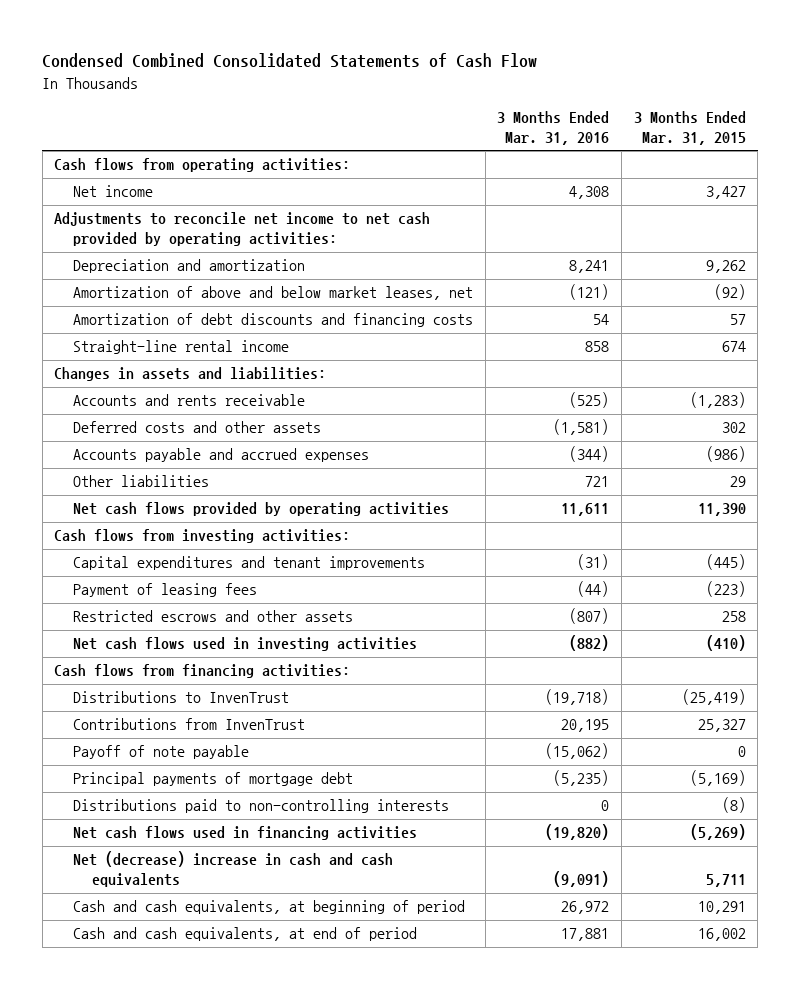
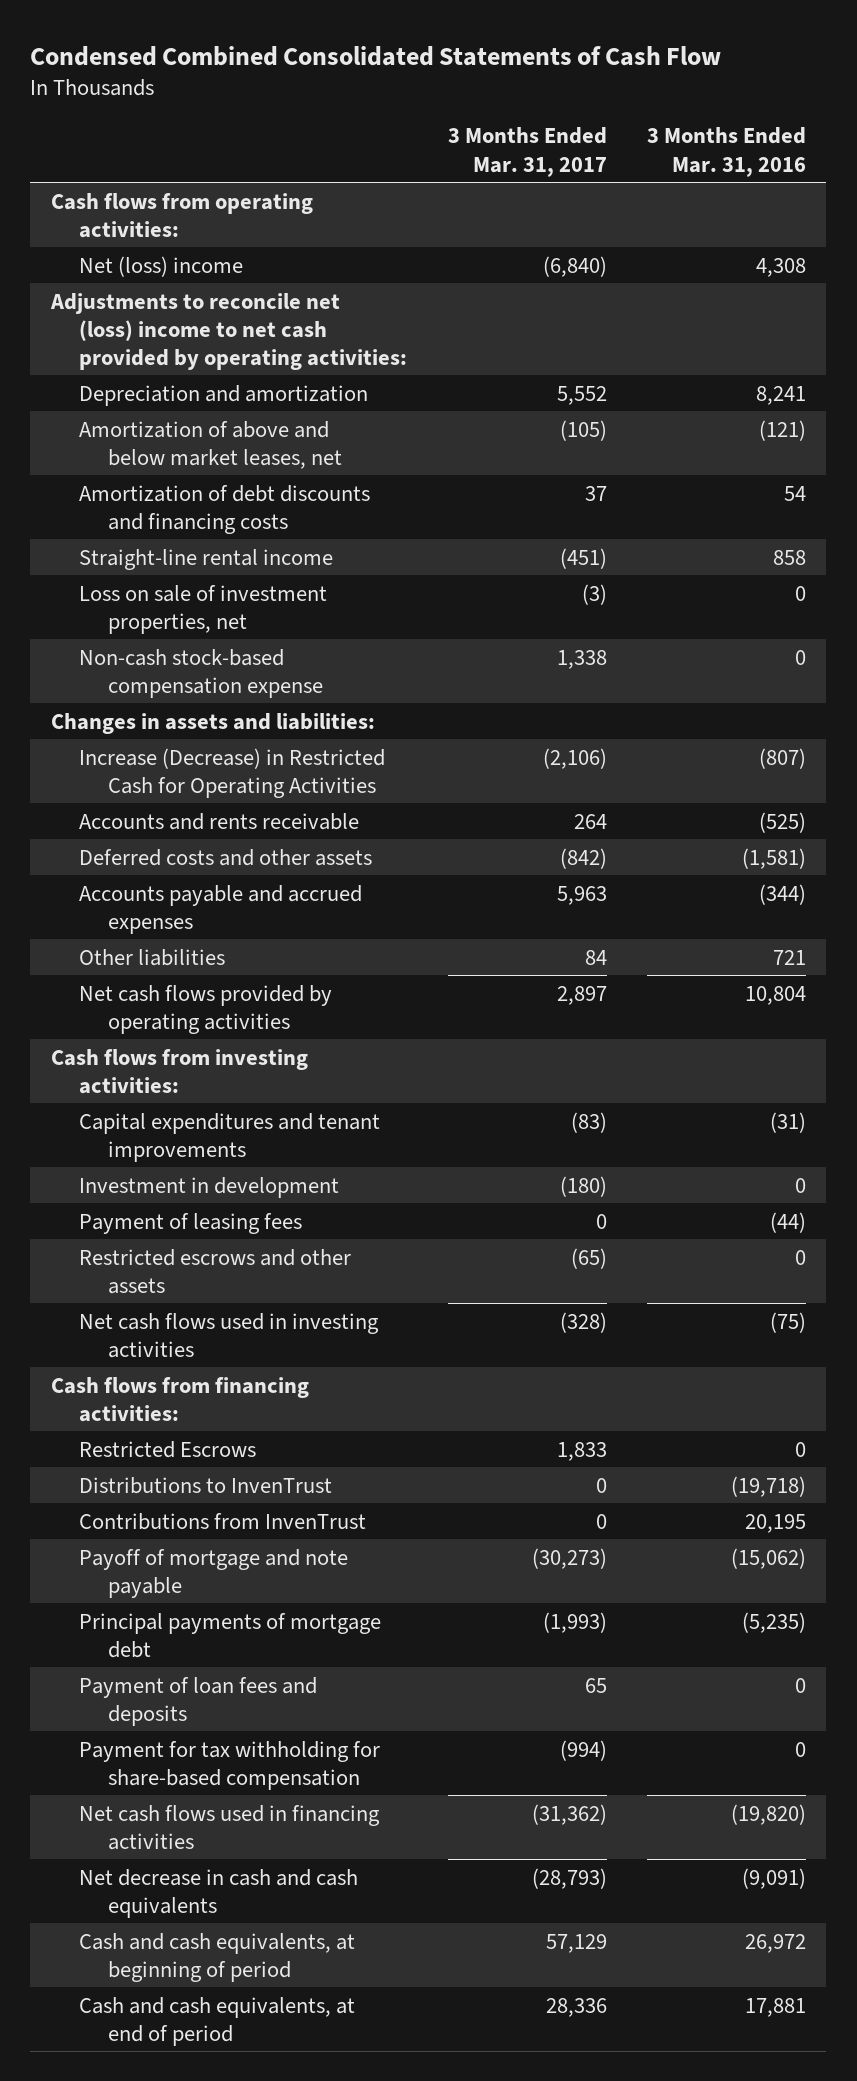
[633,110,746,145] 3 Months Ended Mar. 31, 2015 -> none
none -> [447,127,607,177] 3 Months Ended Mar. 31, 2017
[73,185,154,198] Net income -> [79,255,244,277] Net (loss) income
[54,212,431,247] Adjustments to reconcile net income to net cash provided by operating activities: -> [49,292,408,370] Adjustments to reconcile net (loss) income to net cash provided by operating activities:
none -> [79,584,328,634] Loss on sale of investment properties, net
none -> [79,648,323,698] Non-cash stock-based compensation expense
none -> [79,747,386,798] Increase (Decrease) in Restricted Cash for Operating Activities
[561,503,610,517] 11,611 -> [745,985,807,1005] 10,804
none -> [79,1176,340,1198] Investment in development
[569,608,610,625] (807) -> [795,1249,807,1265] 0
[569,635,610,652] (882) -> [770,1311,807,1333] (75)
none -> [79,1440,257,1458] Restricted Escrows
[73,745,250,760] Payoff of note payable -> [79,1548,349,1598] Payoff of mortgage and note payable
[73,799,450,814] Distributions paid to non-controlling interests -> none
none -> [79,1676,318,1726] Payment of loan fees and deposits
none -> [79,1740,381,1790] Payment for tax withholding for share-based compensation
[73,851,394,888] Net (decrease) increase in cash and cash equivalents -> [79,1868,359,1918] Net decrease in cash and cash equivalents

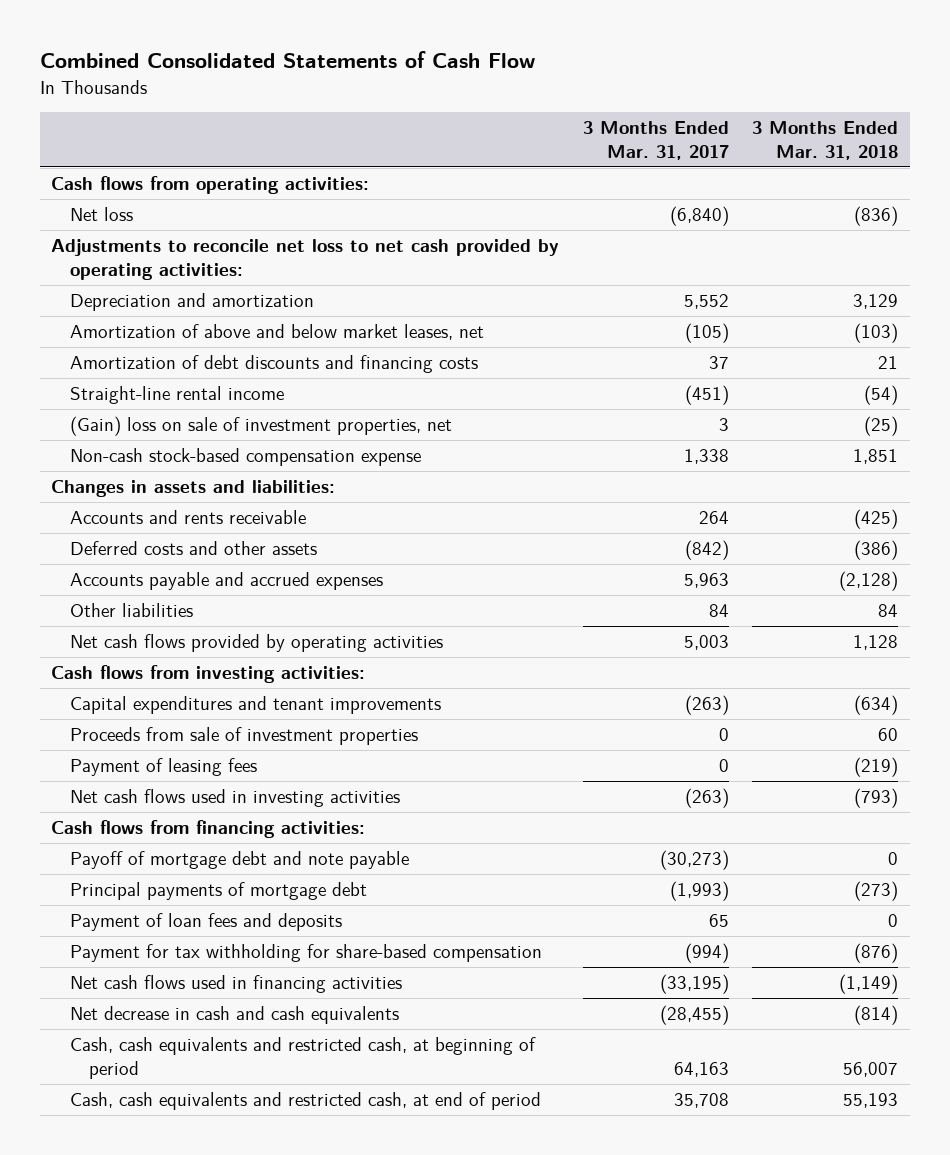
[30,46,722,67] Condensed Combined Consolidated Statements of Cash Flow -> [39,51,535,69] Combined Consolidated Statements of Cash Flow
[647,127,807,177] 3 Months Ended Mar. 31, 2016 -> none
none -> [752,121,899,160] 3 Months Ended Mar. 31, 2018
[79,255,244,277] Net (loss) income -> [70,206,134,221] Net loss
[49,292,408,370] Adjustments to reconcile net (loss) income to net cash provided by operating activities: -> [51,238,560,280] Adjustments to reconcile net loss to net cash provided by operating activities:
[79,584,328,634] Loss on sale of investment properties, net -> [70,415,453,436] (Gain) loss on sale of investment properties, net
[581,583,607,605] (3) -> [718,417,729,431] 3
[79,747,386,798] Increase (Decrease) in Restricted Cash for Operating Activities -> none
[556,985,607,1005] 2,897 -> [683,634,729,650] 5,003
[79,1176,340,1198] Investment in development -> none
[570,1111,607,1133] (83) -> [684,694,729,715] (263)
none -> [70,726,419,745] Proceeds from sale of investment properties
[79,1248,352,1294] Restricted escrows and other assets -> none
[559,1311,607,1333] (328) -> [684,787,729,808] (263)
[79,1440,257,1458] Restricted Escrows -> none
[79,1476,333,1494] Distributions to InvenTrust -> none
[79,1512,367,1530] Contributions from InvenTrust -> none
[79,1548,349,1598] Payoff of mortgage and note payable -> [70,850,410,869] Payoff of mortgage debt and note payable
[531,1803,607,1825] (31,362) -> [659,973,729,994] (33,195)
[531,1867,607,1889] (28,793) -> [659,1004,729,1025] (28,455)
[79,1932,356,1982] Cash and cash equivalents, at beginning of period -> [70,1036,537,1079] Cash, cash equivalents and restricted cash, at beginning of period
[545,1933,607,1953] 57,129 -> [673,1061,729,1077] 64,163
[79,1996,356,2046] Cash and cash equivalents, at end of period -> [70,1091,542,1110] Cash, cash equivalents and restricted cash, at end of period
[545,1997,607,2017] 28,336 -> [673,1092,729,1108] 35,708

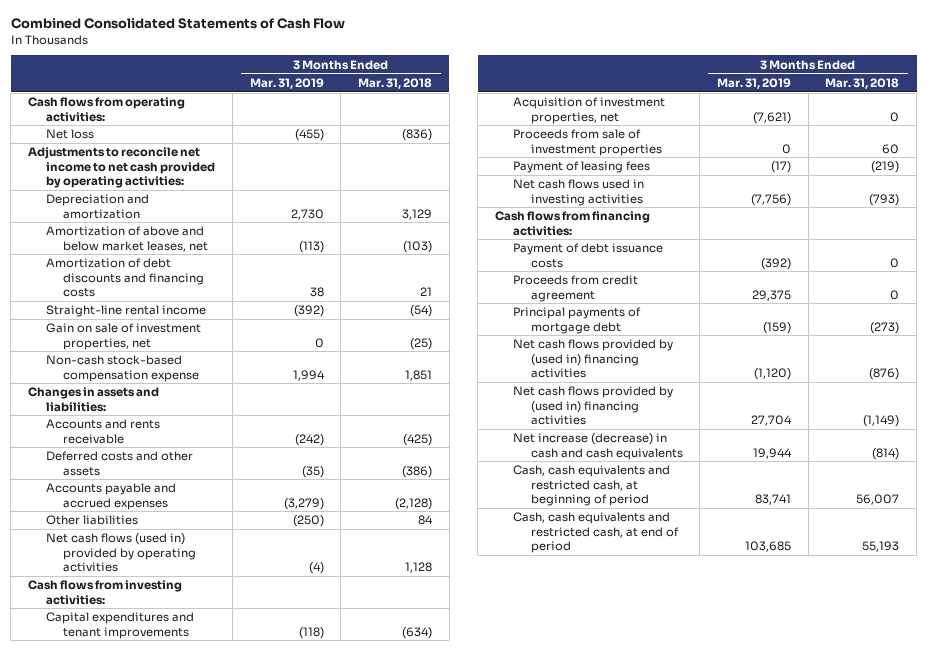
[582,121,729,160] 3 Months Ended Mar. 31, 2017 -> none
none -> [249,77,324,89] Mar. 31, 2019
[51,238,560,280] Adjustments to reconcile net loss to net cash provided by operating activities: -> [27,147,215,188] Adjustments to reconcile net income to net cash provided by operating activities:
[70,415,453,436] (Gain) loss on sale of investment properties, net -> [45,323,201,350] Gain on sale of investment properties, net
[70,633,444,652] Net cash flows provided by operating activities -> [45,533,197,572] Net cash flows (used in) provided by operating activities
none -> [512,97,665,124] Acquisition of investment properties, net
none -> [512,243,663,268] Payment of debt issuance costs
[70,850,410,869] Payoff of mortgage debt and note payable -> [512,275,638,302] Proceeds from credit agreement
[70,912,343,931] Payment of loan fees and deposits -> none
[70,943,543,962] Payment for tax withholding for share-based compensation -> [512,339,673,378] Net cash flows provided by (used in) financing activities
[70,974,403,993] Net cash flows used in financing activities -> [512,386,673,425] Net cash flows provided by (used in) financing activities
[70,1005,400,1024] Net decrease in cash and cash equivalents -> [512,433,683,460] Net increase (decrease) in cash and cash equivalents

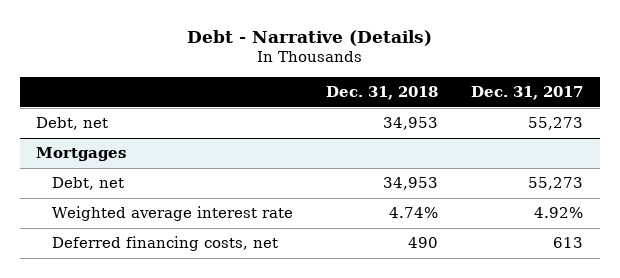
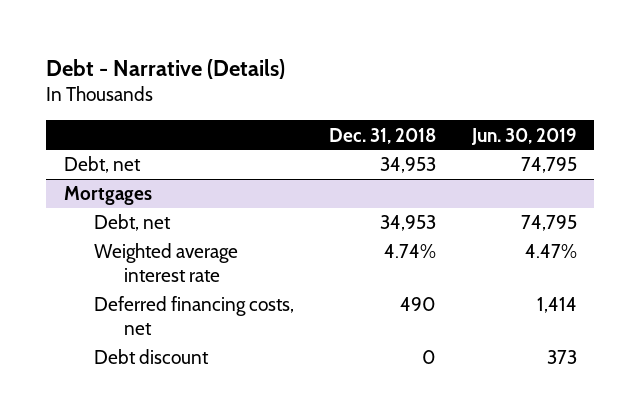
[471,86,584,101] Dec. 31, 2017 -> none
none -> [470,127,577,145] Jun. 30, 2019
none -> [93,349,209,365] Debt discount

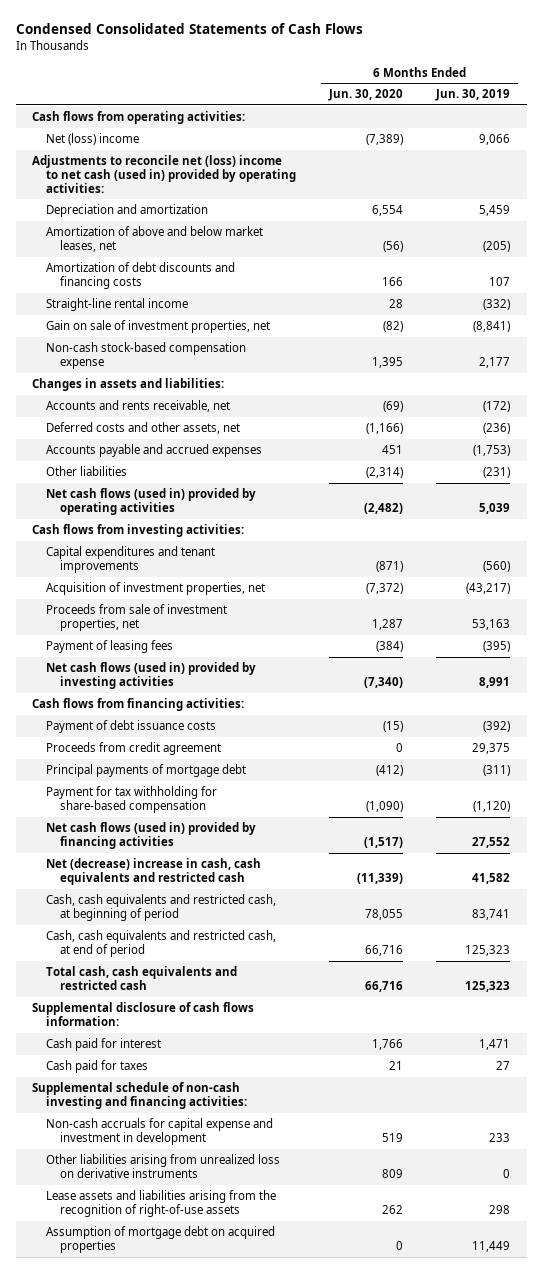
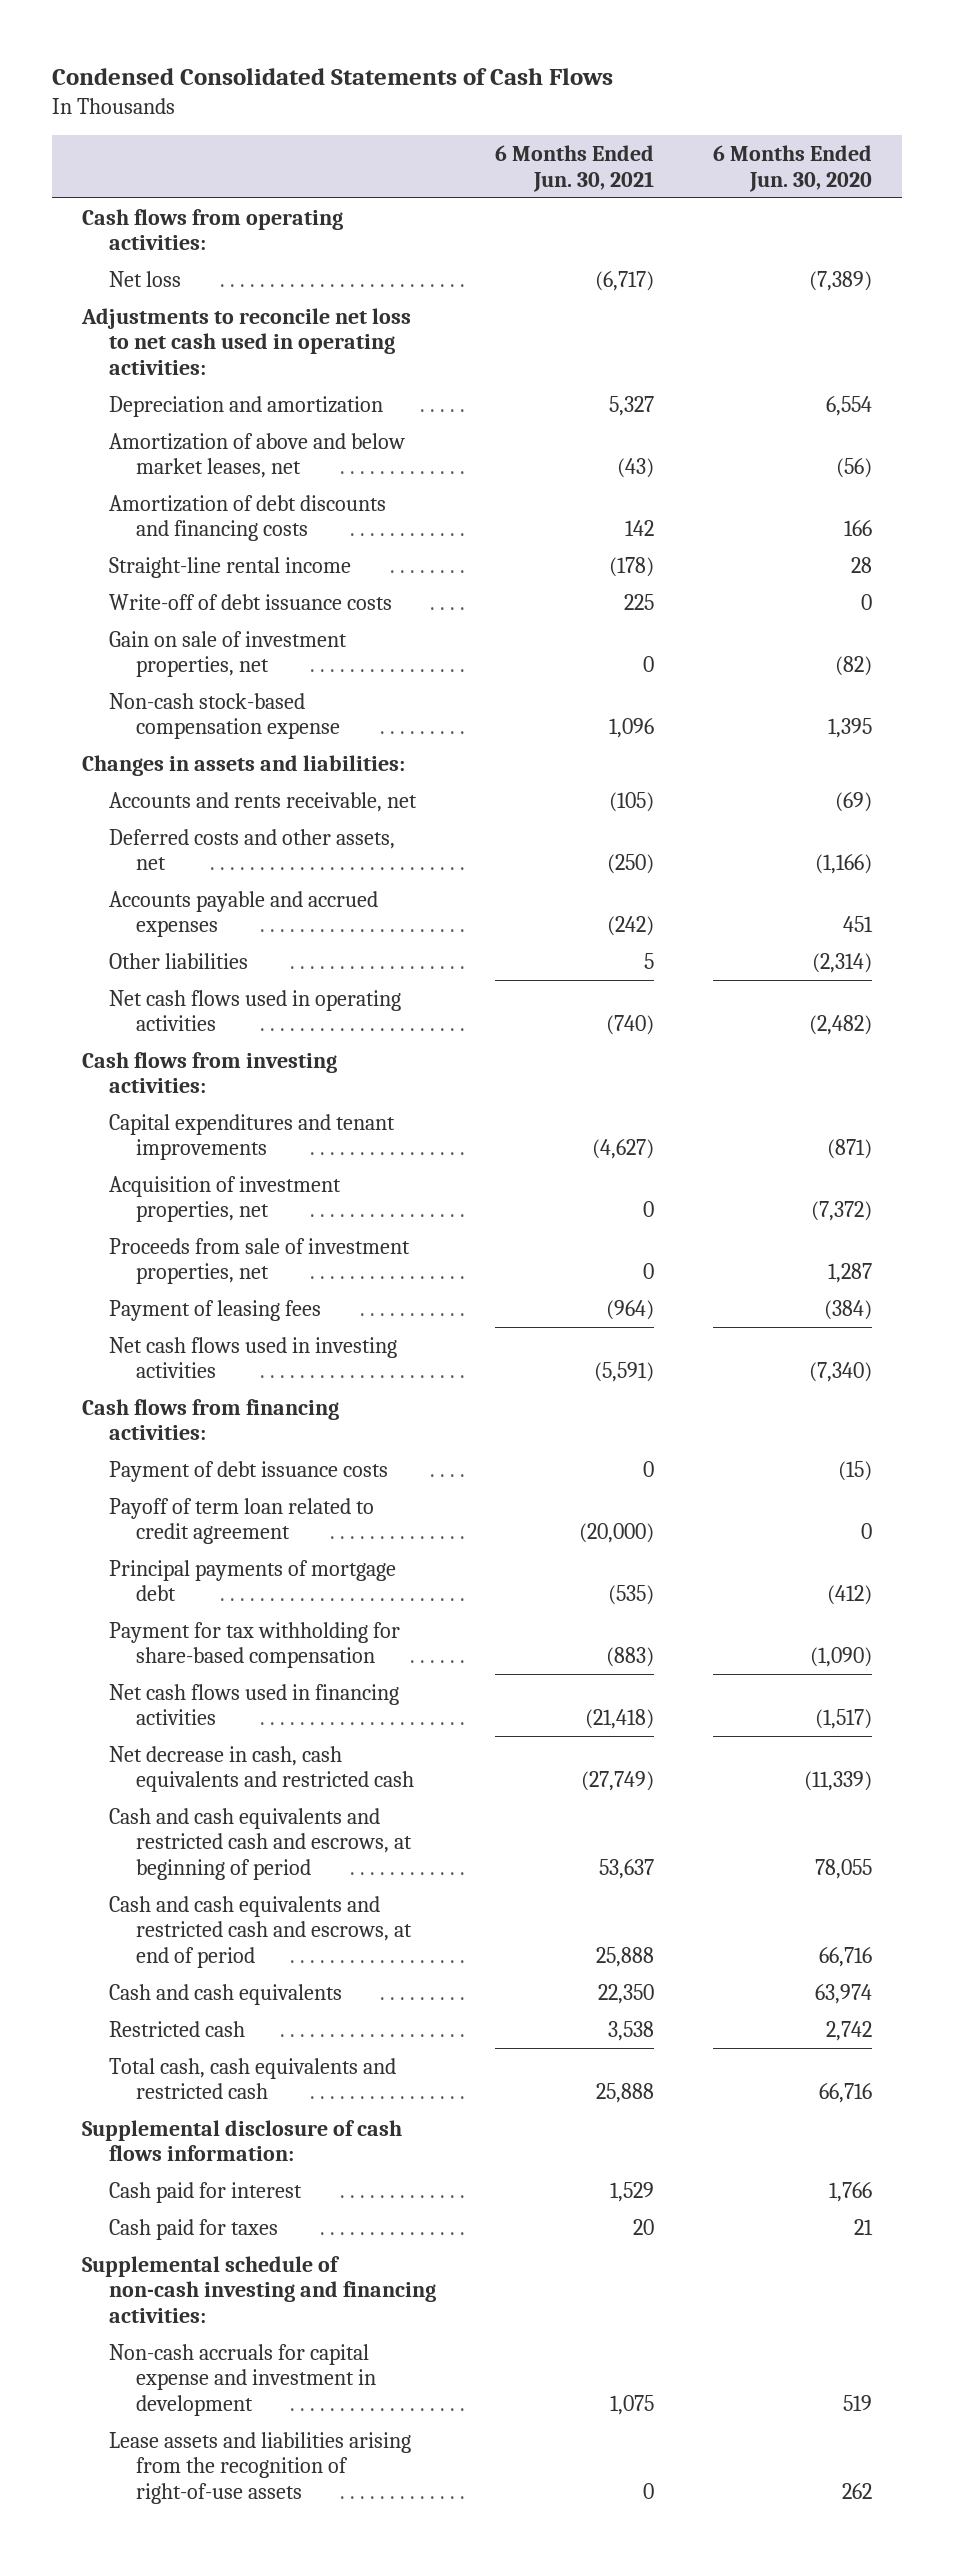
[435,89,511,102] Jun. 30, 2019 -> none
none -> [494,145,654,192] 6 Months Ended Jun. 30, 2021
[46,133,140,146] Net (loss) income -> [108,270,181,287] Net loss
[32,155,297,193] Adjustments to reconcile net (loss) income to net cash (used in) provided by operating activities: -> [80,307,411,375] Adjustments to reconcile net loss to net cash used in operating activities:
none -> [108,593,392,610] Write-off of debt issuance costs
[46,488,257,515] Net cash flows (used in) provided by operating activities -> [108,989,401,1032] Net cash flows used in operating activities
[46,662,257,689] Net cash flows (used in) provided by investing activities -> [108,1336,397,1379] Net cash flows used in investing activities
[46,742,222,756] Proceeds from credit agreement -> none
none -> [108,1497,374,1545] Payoff of term loan related to credit agreement
[46,822,257,849] Net cash flows (used in) provided by financing activities -> [108,1683,399,1726] Net cash flows used in financing activities
[46,858,262,885] Net (decrease) increase in cash, cash equivalents and restricted cash -> [108,1745,414,1793] Net decrease in cash, cash equivalents and restricted cash
[46,894,277,921] Cash, cash equivalents and restricted cash, at beginning of period -> [108,1807,412,1880] Cash and cash equivalents and restricted cash and escrows, at beginning of period
[46,930,277,957] Cash, cash equivalents and restricted cash, at end of period -> [108,1895,412,1968] Cash and cash equivalents and restricted cash and escrows, at end of period
none -> [108,1983,342,2005] Cash and cash equivalents
none -> [108,2020,245,2037] Restricted cash
[46,1154,281,1178] Other liabilities arising from unrealized loss on derivative instruments -> none
[46,1226,276,1253] Assumption of mortgage debt on acquired properties -> none

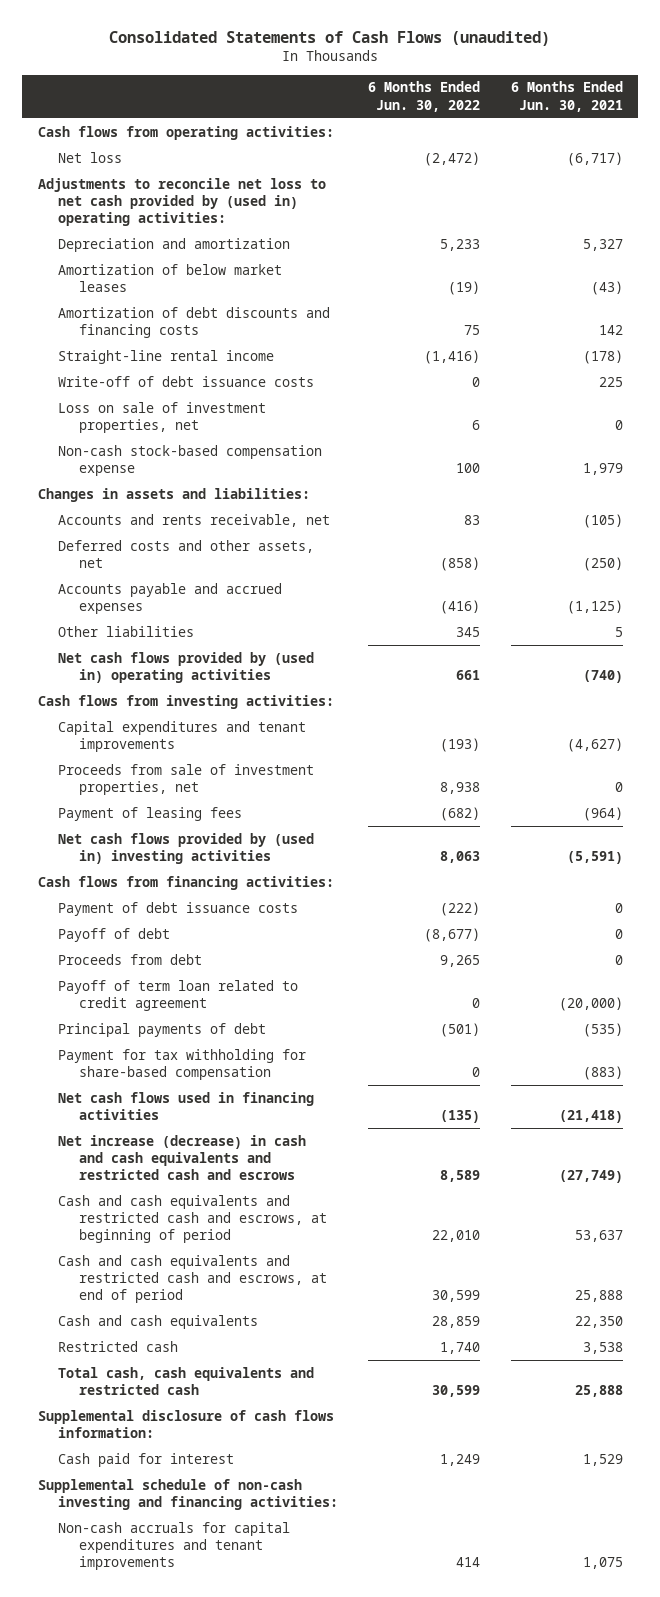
[51,68,613,86] Condensed Consolidated Statements of Cash Flows -> [109,31,551,47] Consolidated Statements of Cash Flows (unaudited)
[713,145,873,192] 6 Months Ended Jun. 30, 2020 -> none
none -> [368,81,481,112] 6 Months Ended Jun. 30, 2022
[80,307,411,375] Adjustments to reconcile net loss to net cash used in operating activities: -> [37,177,326,227] Adjustments to reconcile net loss to net cash provided by (used in) operating activities:
[108,432,405,479] Amortization of above and below market leases, net -> [58,263,283,292] Amortization of below market leases
[108,630,347,678] Gain on sale of investment properties, net -> [58,401,267,433] Loss on sale of investment properties, net
[608,718,654,739] 1,096 -> [582,462,623,475] 1,979
[606,916,654,937] (242) -> [566,599,623,614] (1,125)
[108,989,401,1032] Net cash flows used in operating activities -> [58,651,315,683] Net cash flows provided by (used in) operating activities
[108,1175,341,1223] Acquisition of investment properties, net -> none
[108,1336,397,1379] Net cash flows used in investing activities -> [58,832,315,864] Net cash flows provided by (used in) investing activities
none -> [58,927,171,942] Payoff of debt
none -> [58,953,203,965] Proceeds from debt
[108,1559,396,1602] Principal payments of mortgage debt -> [58,1022,267,1037] Principal payments of debt
[108,1745,414,1793] Net decrease in cash, cash equivalents and restricted cash -> [58,1134,307,1181] Net increase (decrease) in cash and cash equivalents and restricted cash and escrows
[108,2218,278,2240] Cash paid for taxes -> none
[108,2431,411,2504] Lease assets and liabilities arising from the recognition of right-of-use assets -> none
[108,2343,376,2416] Non-cash accruals for capital expense and investment in development -> [58,1521,291,1571] Non-cash accruals for capital expenditures and tenant improvements

